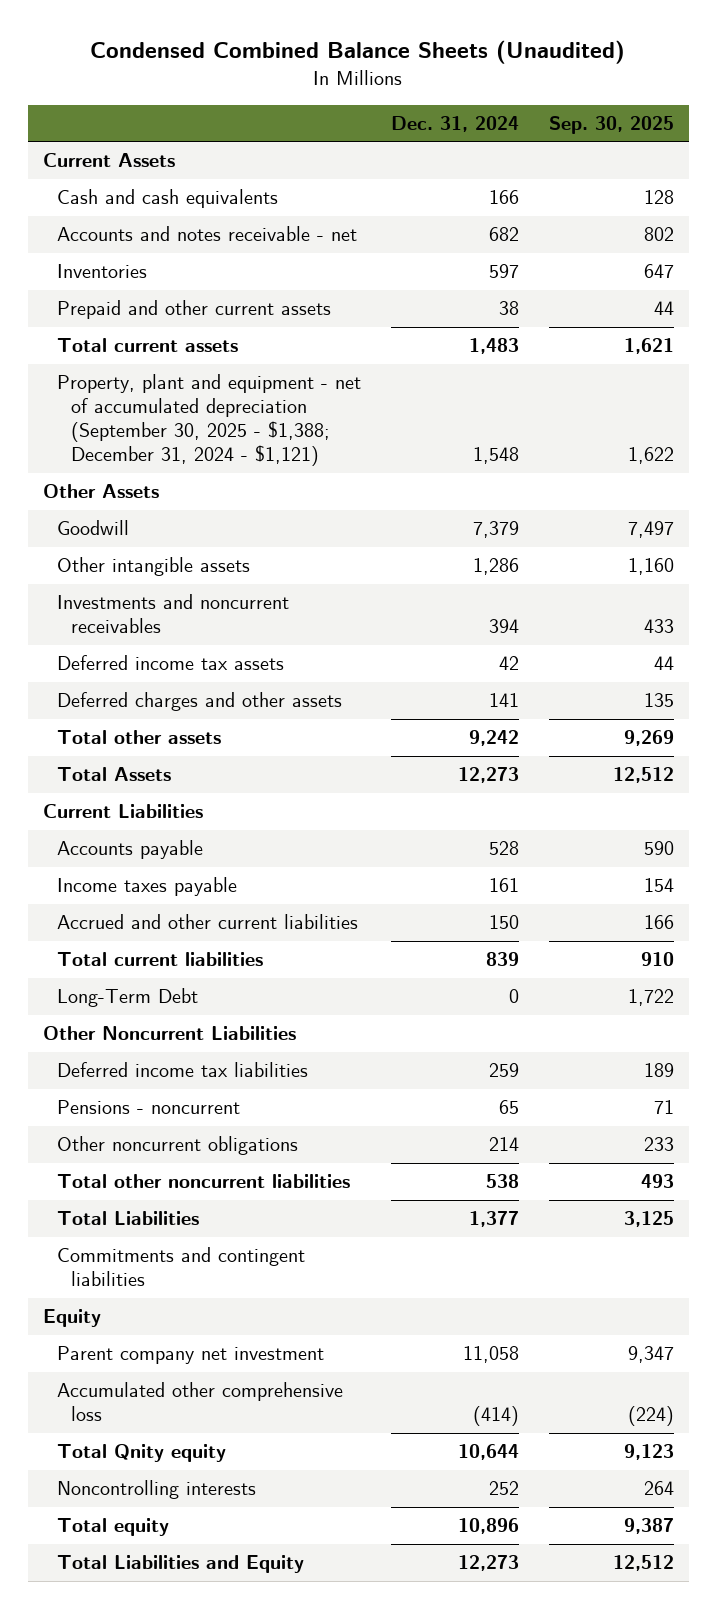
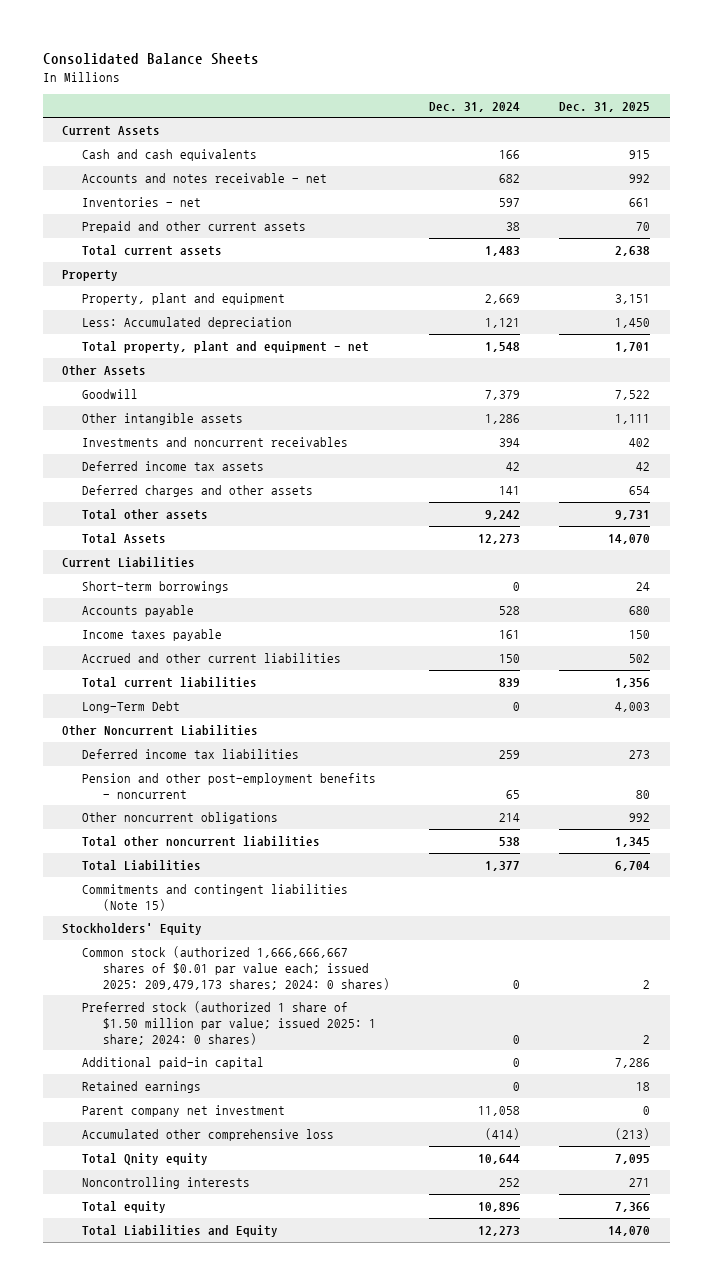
[90,40,626,65] Condensed Combined Balance Sheets (Unaudited) -> [42,52,259,65] Consolidated Balance Sheets
[548,115,674,134] Sep. 30, 2025 -> none
none -> [559,101,651,112] Dec. 31, 2025
[57,264,148,279] Inventories -> [82,196,202,207] Inventories - net
none -> [62,269,119,281] Property
none -> [82,292,286,305] Property, plant and equipment
none -> [82,316,293,329] Less: Accumulated depreciation
[57,374,362,467] Property, plant and equipment - net of accumulated depreciation (September 30, 2025 - $1,388; December 31, 2024 - $1,121) -> [82,340,370,353] Total property, plant and equipment - net
none -> [82,580,230,593] Short-term borrowings
[57,1100,241,1115] Pensions - noncurrent -> [82,772,377,799] Pension and other post-employment benefits - noncurrent
[57,1247,306,1287] Commitments and contingent liabilities -> [82,883,349,911] Commitments and contingent liabilities (Note 15)
[42,1309,101,1328] Equity -> [62,922,203,935] Stockholders' Equity
none -> [82,945,390,990] Common stock (authorized 1,666,666,667 shares of $0.01 par value each; issued 2025: 209,479,173 shares; 2024: 0 shares)
none -> [82,1000,376,1045] Preferred stock (authorized 1 share of $1.50 million par value; issued 2025: 1 share; 2024: 0 shares)
none -> [82,1056,265,1069] Additional paid-in capital
none -> [82,1080,202,1093] Retained earnings

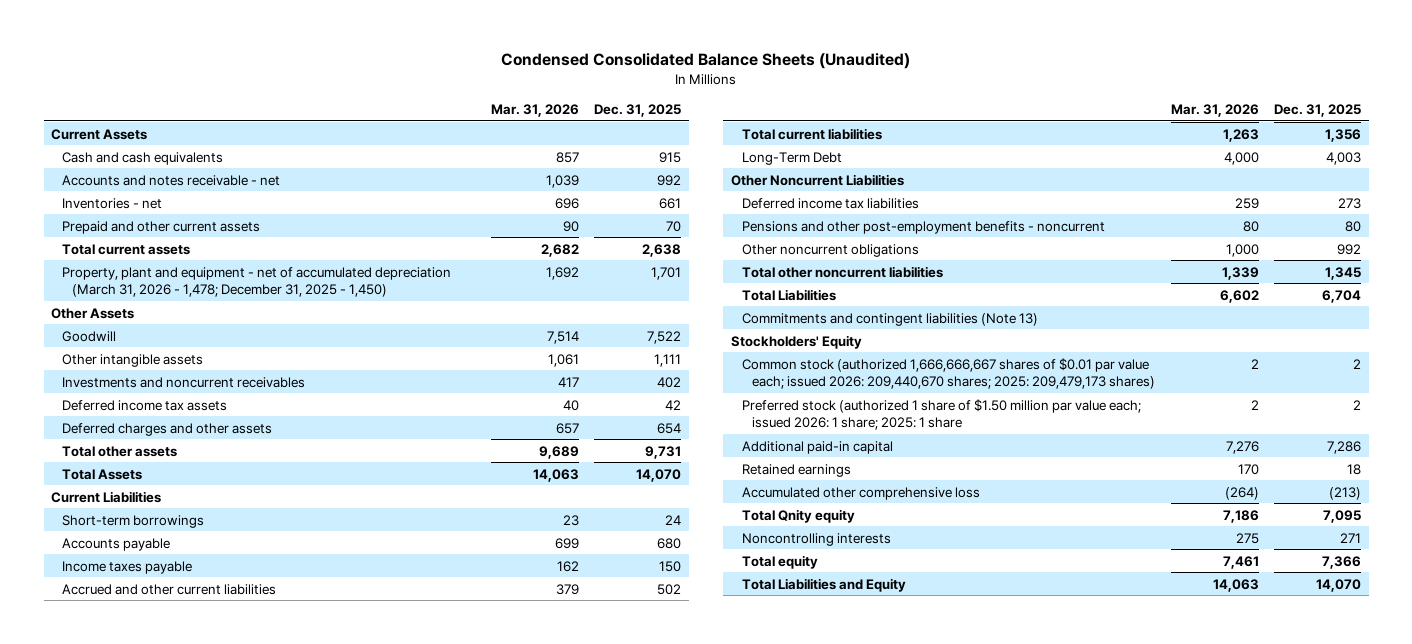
[42,52,259,65] Consolidated Balance Sheets -> [501,52,911,69] Condensed Consolidated Balance Sheets (Unaudited)
[429,101,521,112] Dec. 31, 2024 -> none
none -> [490,103,579,117] Mar. 31, 2026
[62,269,119,281] Property -> none
[82,292,286,305] Property, plant and equipment -> none
[82,316,293,329] Less: Accumulated depreciation -> none
[82,340,370,353] Total property, plant and equipment - net -> [61,266,451,298] Property, plant and equipment - net of accumulated depreciation (March 31, 2026 - 1,478; December 31, 2025 - 1,450)
[82,772,377,799] Pension and other post-employment benefits - noncurrent -> [741,220,1105,234] Pensions and other post-employment benefits - noncurrent
[82,883,349,911] Commitments and contingent liabilities (Note 15) -> [741,312,1038,326] Commitments and contingent liabilities (Note 13)
[82,945,390,990] Common stock (authorized 1,666,666,667 shares of $0.01 par value each; issued 2025: 209,479,173 shares; 2024: 0 shares) -> [741,357,1156,390] Common stock (authorized 1,666,666,667 shares of $0.01 par value each; issued 2026: 209,440,670 shares; 2025: 209,479,173 shares)
[82,1000,376,1045] Preferred stock (authorized 1 share of $1.50 million par value; issued 2025: 1 share; 2024: 0 shares) -> [741,398,1141,431] Preferred stock (authorized 1 share of $1.50 million par value each; issued 2026: 1 share; 2025: 1 share
[82,1104,286,1117] Parent company net investment -> none

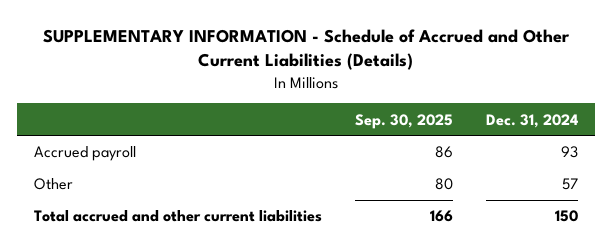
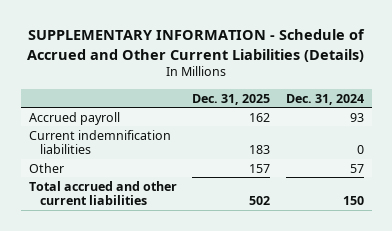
[355,113,454,129] Sep. 30, 2025 -> none
none -> [192,93,271,105] Dec. 31, 2025
none -> [28,129,171,155] Current indemnification liabilities

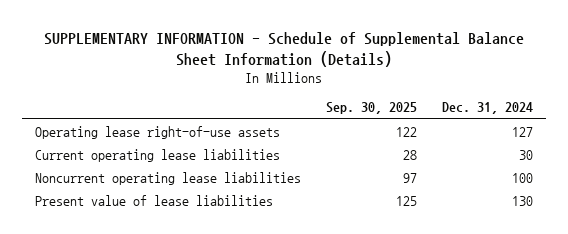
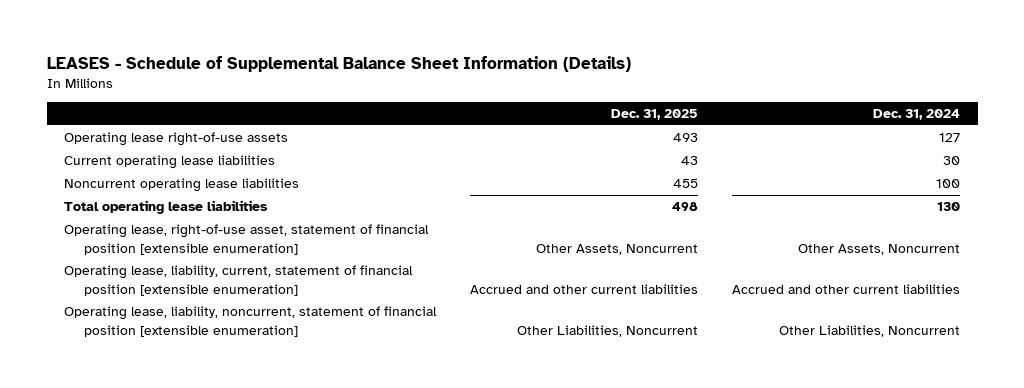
[43,31,524,67] SUPPLEMENTARY INFORMATION - Schedule of Supplemental Balance Sheet Information (Details) -> [46,55,631,72] LEASES - Schedule of Supplemental Balance Sheet Information (Details)
[325,102,417,115] Sep. 30, 2025 -> none
none -> [611,109,699,121] Dec. 31, 2025
[34,194,273,206] Present value of lease liabilities -> [63,200,268,215] Total operating lease liabilities
none -> [63,224,429,255] Operating lease, right-of-use asset, statement of financial position [extensible enumeration]
none -> [63,265,413,296] Operating lease, liability, current, statement of financial position [extensible enumeration]
none -> [63,306,437,337] Operating lease, liability, noncurrent, statement of financial position [extensible enumeration]

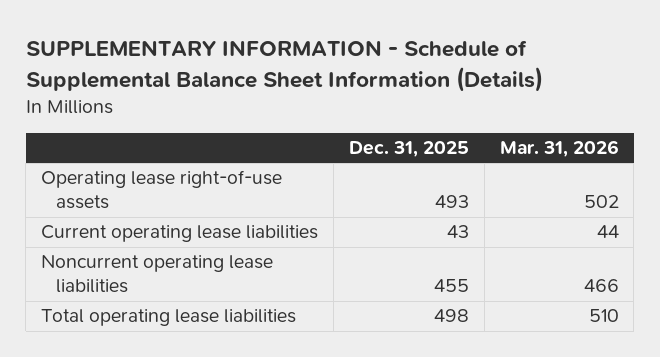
[46,55,631,72] LEASES - Schedule of Supplemental Balance Sheet Information (Details) -> [25,40,543,92] SUPPLEMENTARY INFORMATION - Schedule of Supplemental Balance Sheet Information (Details)
[873,109,961,121] Dec. 31, 2024 -> none
none -> [499,139,619,157] Mar. 31, 2026
[63,224,429,255] Operating lease, right-of-use asset, statement of financial position [extensible enumeration] -> none
[63,265,413,296] Operating lease, liability, current, statement of financial position [extensible enumeration] -> none
[63,306,437,337] Operating lease, liability, noncurrent, statement of financial position [extensible enumeration] -> none

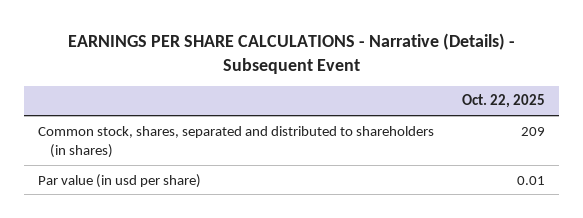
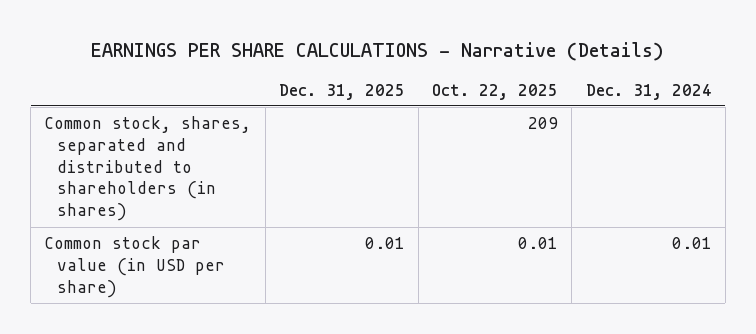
[67,33,515,74] EARNINGS PER SHARE CALCULATIONS - Narrative (Details) - Subsequent Event -> [90,41,664,61] EARNINGS PER SHARE CALCULATIONS - Narrative (Details)
none -> [278,83,405,100] Dec. 31, 2025
none -> [585,83,712,100] Dec. 31, 2024
[37,173,201,188] Par value (in usd per share) -> [44,235,226,298] Common stock par value (in USD per share)

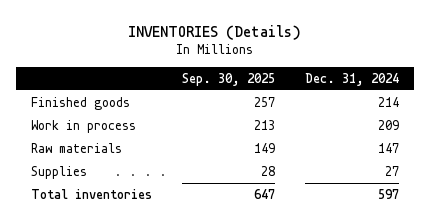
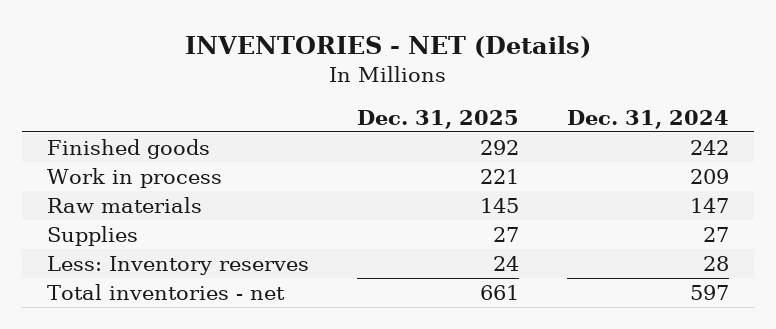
[128,24,302,40] INVENTORIES (Details) -> [185,36,592,59] INVENTORIES - NET (Details)
[182,73,276,87] Sep. 30, 2025 -> none
none -> [357,109,520,129] Dec. 31, 2025
[378,96,400,107] 214 -> [690,140,730,156] 242
none -> [46,256,309,276] Less: Inventory reserves
[31,188,153,199] Total inventories -> [46,284,285,301] Total inventories - net

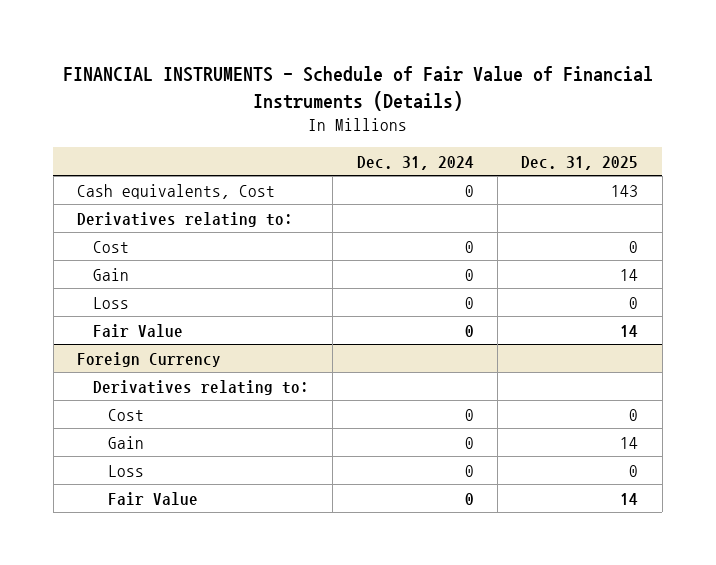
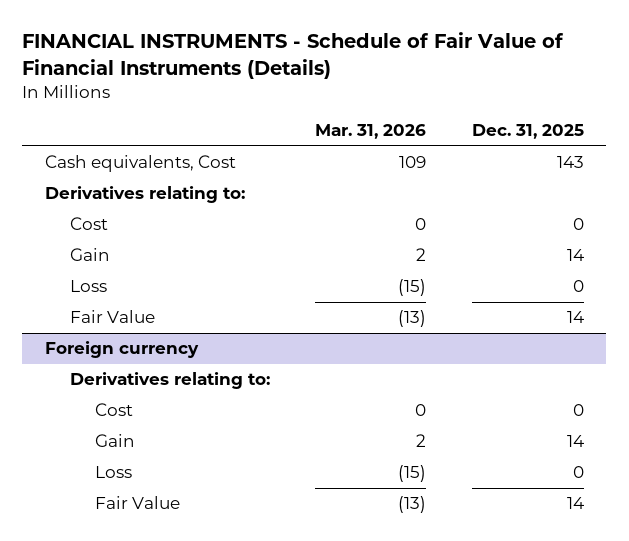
[356,155,474,170] Dec. 31, 2024 -> none
none -> [315,124,427,140] Mar. 31, 2026
[77,351,222,367] Foreign Currency -> [44,341,199,359] Foreign currency

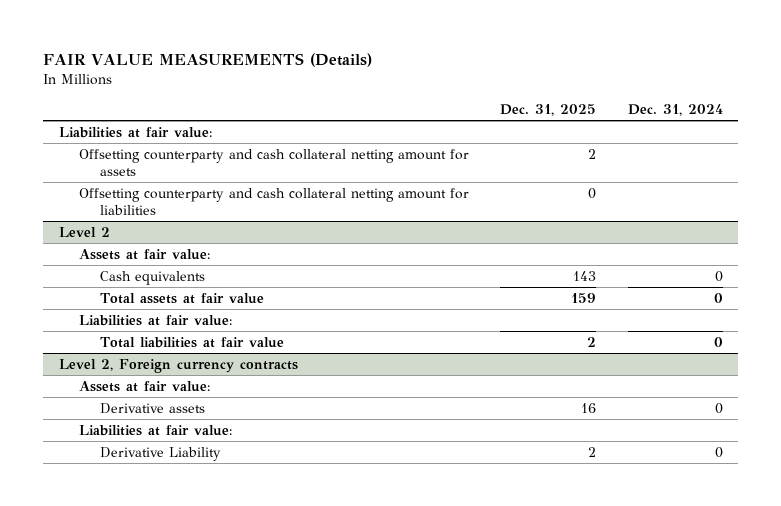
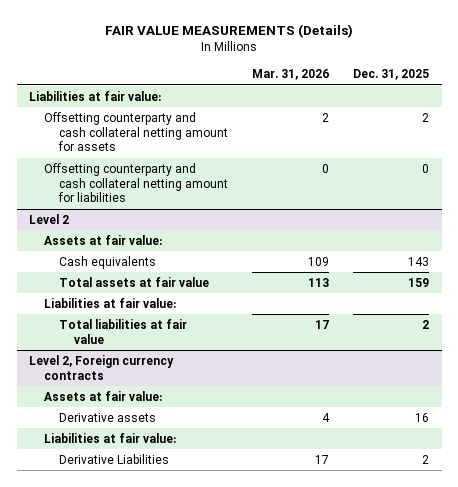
[627,104,723,117] Dec. 31, 2024 -> none
none -> [252,69,330,81] Mar. 31, 2026
[99,446,221,461] Derivative Liability -> [59,453,170,464] Derivative Liabilities

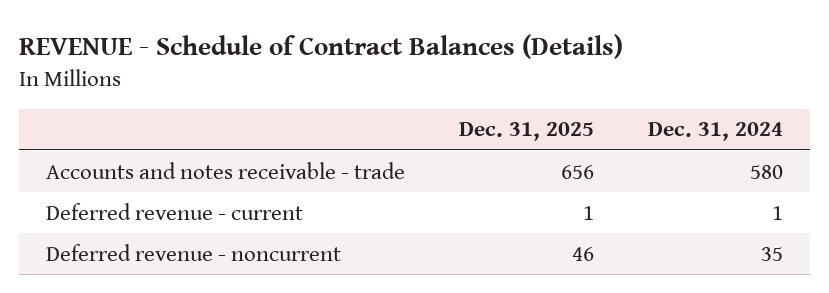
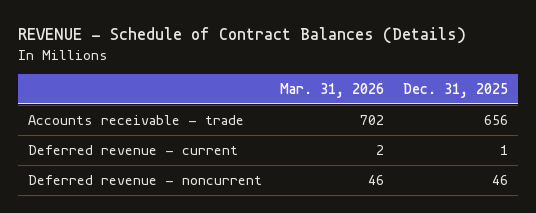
[648,122,784,142] Dec. 31, 2024 -> none
none -> [280,82,385,98] Mar. 31, 2026
[46,161,406,179] Accounts and notes receivable - trade -> [27,114,244,125] Accounts receivable - trade

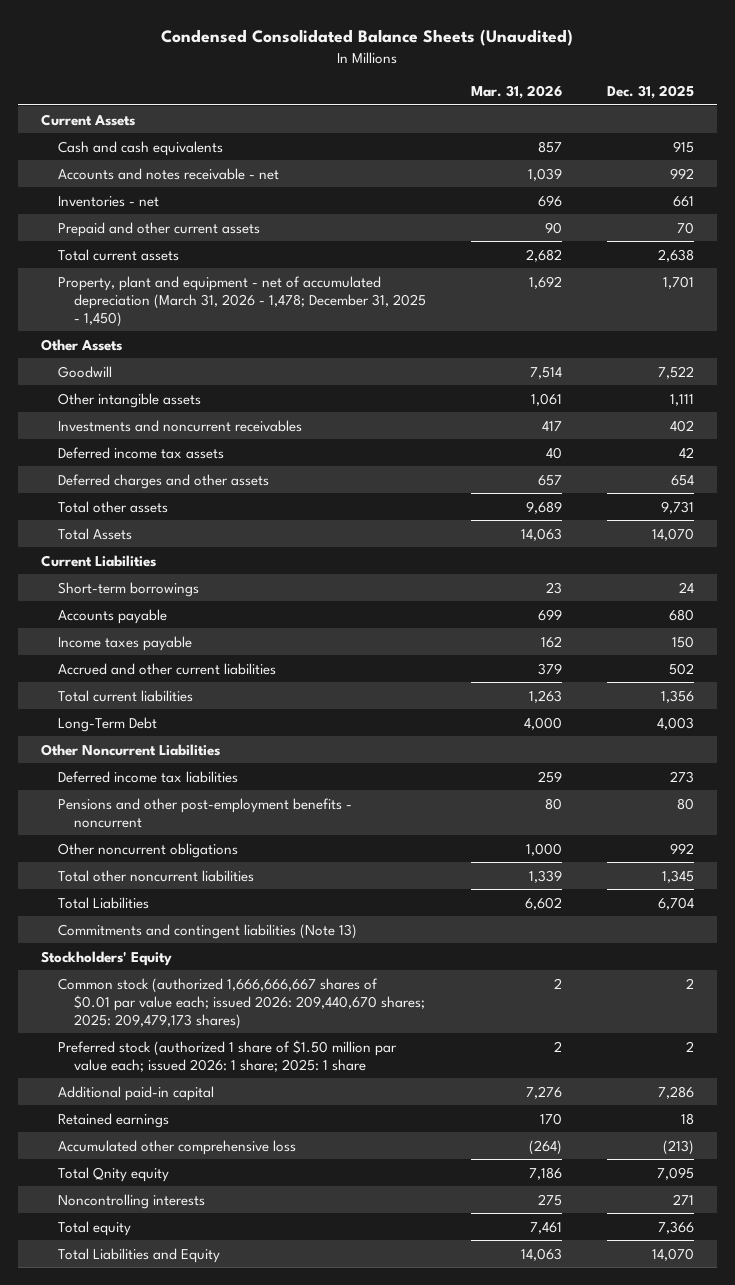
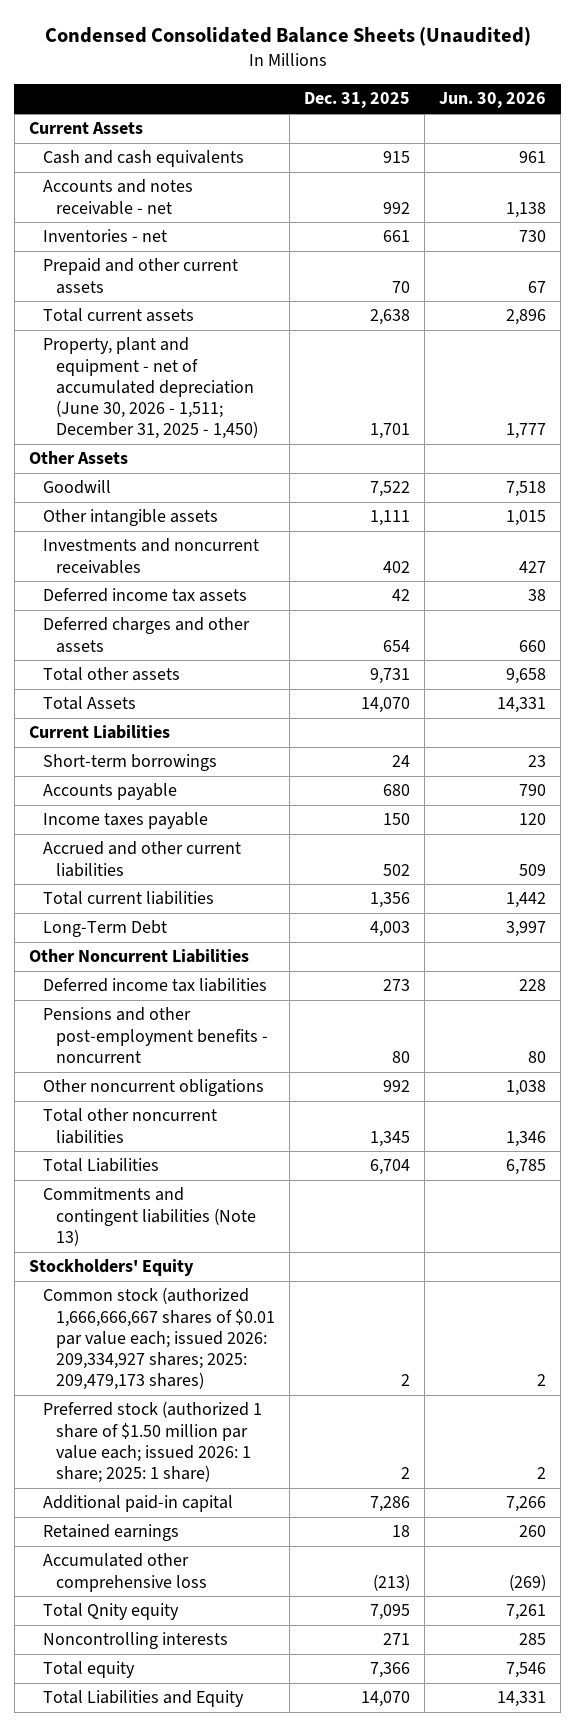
[471,85,563,100] Mar. 31, 2026 -> none
none -> [439,92,547,109] Jun. 30, 2026
[57,275,427,327] Property, plant and equipment - net of accumulated depreciation (March 31, 2026 - 1,478; December 31, 2025 - 1,450) -> [42,337,259,440] Property, plant and equipment - net of accumulated depreciation (June 30, 2026 - 1,511; December 31, 2025 - 1,450)
[57,977,426,1029] Common stock (authorized 1,666,666,667 shares of $0.01 par value each; issued 2026: 209,440,670 shares; 2025: 209,479,173 shares) -> [42,1287,276,1391] Common stock (authorized 1,666,666,667 shares of $0.01 par value each; issued 2026: 209,334,927 shares; 2025: 209,479,173 shares)
[57,1039,397,1072] Preferred stock (authorized 1 share of $1.50 million par value each; issued 2026: 1 share; 2025: 1 share -> [42,1401,262,1484] Preferred stock (authorized 1 share of $1.50 million par value each; issued 2026: 1 share; 2025: 1 share)

